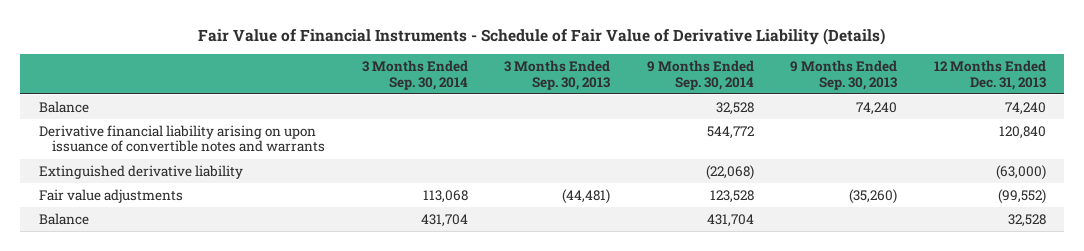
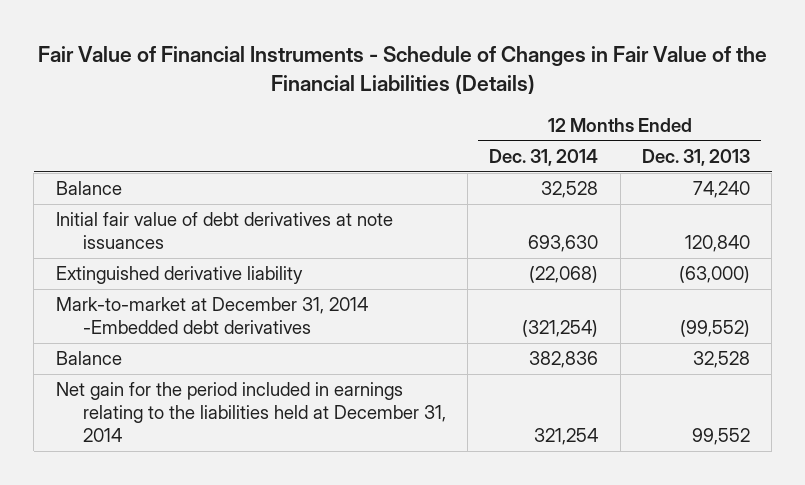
[198,27,886,45] Fair Value of Financial Instruments - Schedule of Fair Value of Derivative Liability (Details) -> [37,46,767,94] Fair Value of Financial Instruments - Schedule of Changes in Fair Value of the Financial Liabilities (Details)
[361,59,468,90] 3 Months Ended Sep. 30, 2014 -> none
[504,59,611,90] 3 Months Ended Sep. 30, 2013 -> none
[646,59,754,90] 9 Months Ended Sep. 30, 2014 -> none
[790,59,898,90] 9 Months Ended Sep. 30, 2013 -> none
none -> [489,149,599,167] Dec. 31, 2014
[38,124,326,153] Derivative financial liability arising on upon issuance of convertible notes and warrants -> [55,212,393,250] Initial fair value of debt derivatives at note issuances
[38,188,183,203] Fair value adjustments -> [55,297,368,335] Mark-to-market at December 31, 2014 -Embedded debt derivatives
none -> [55,382,446,443] Net gain for the period included in earnings relating to the liabilities held at December 31, 2014

